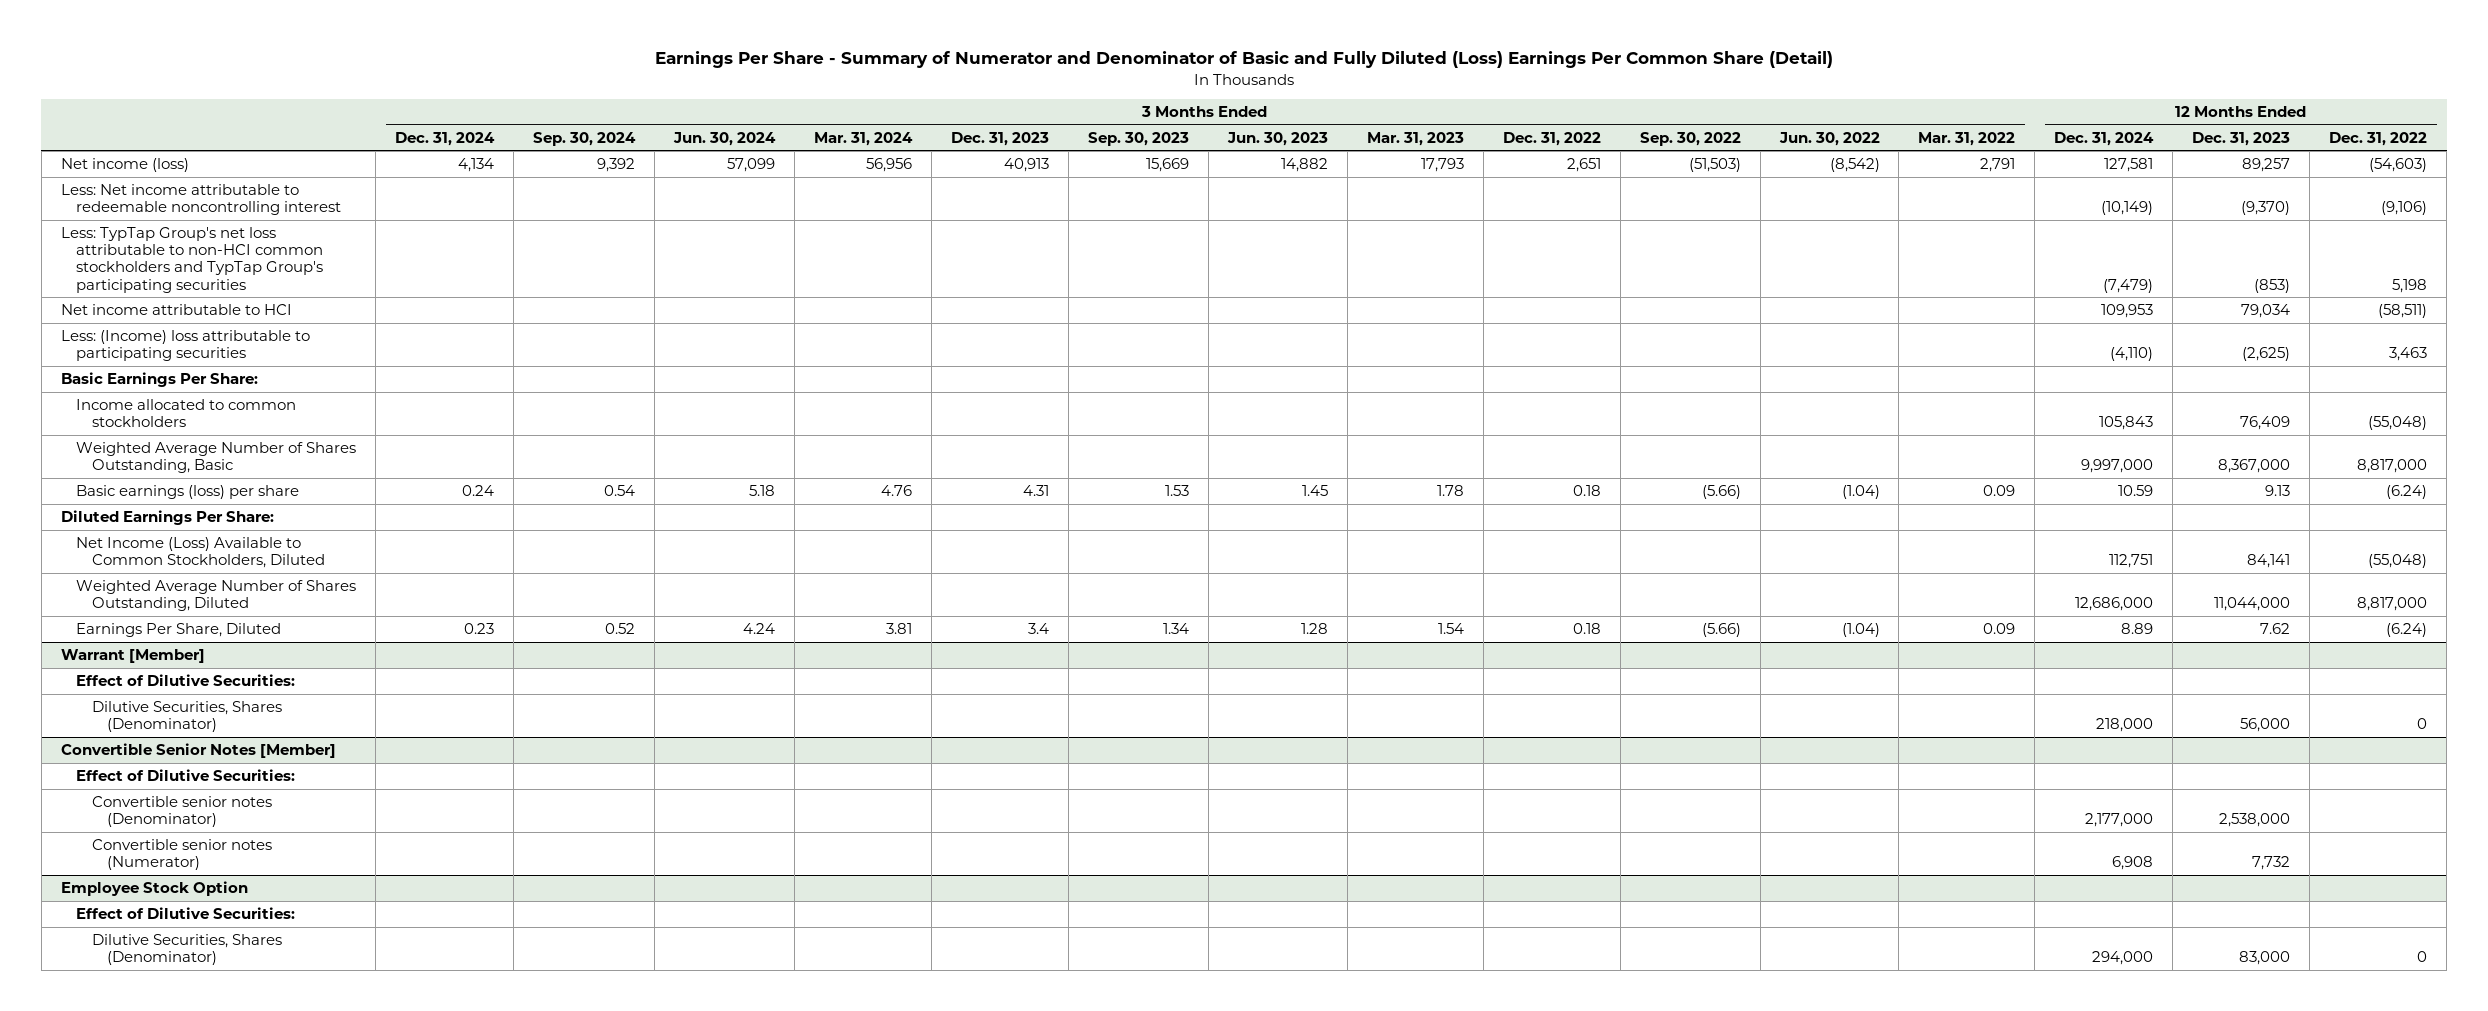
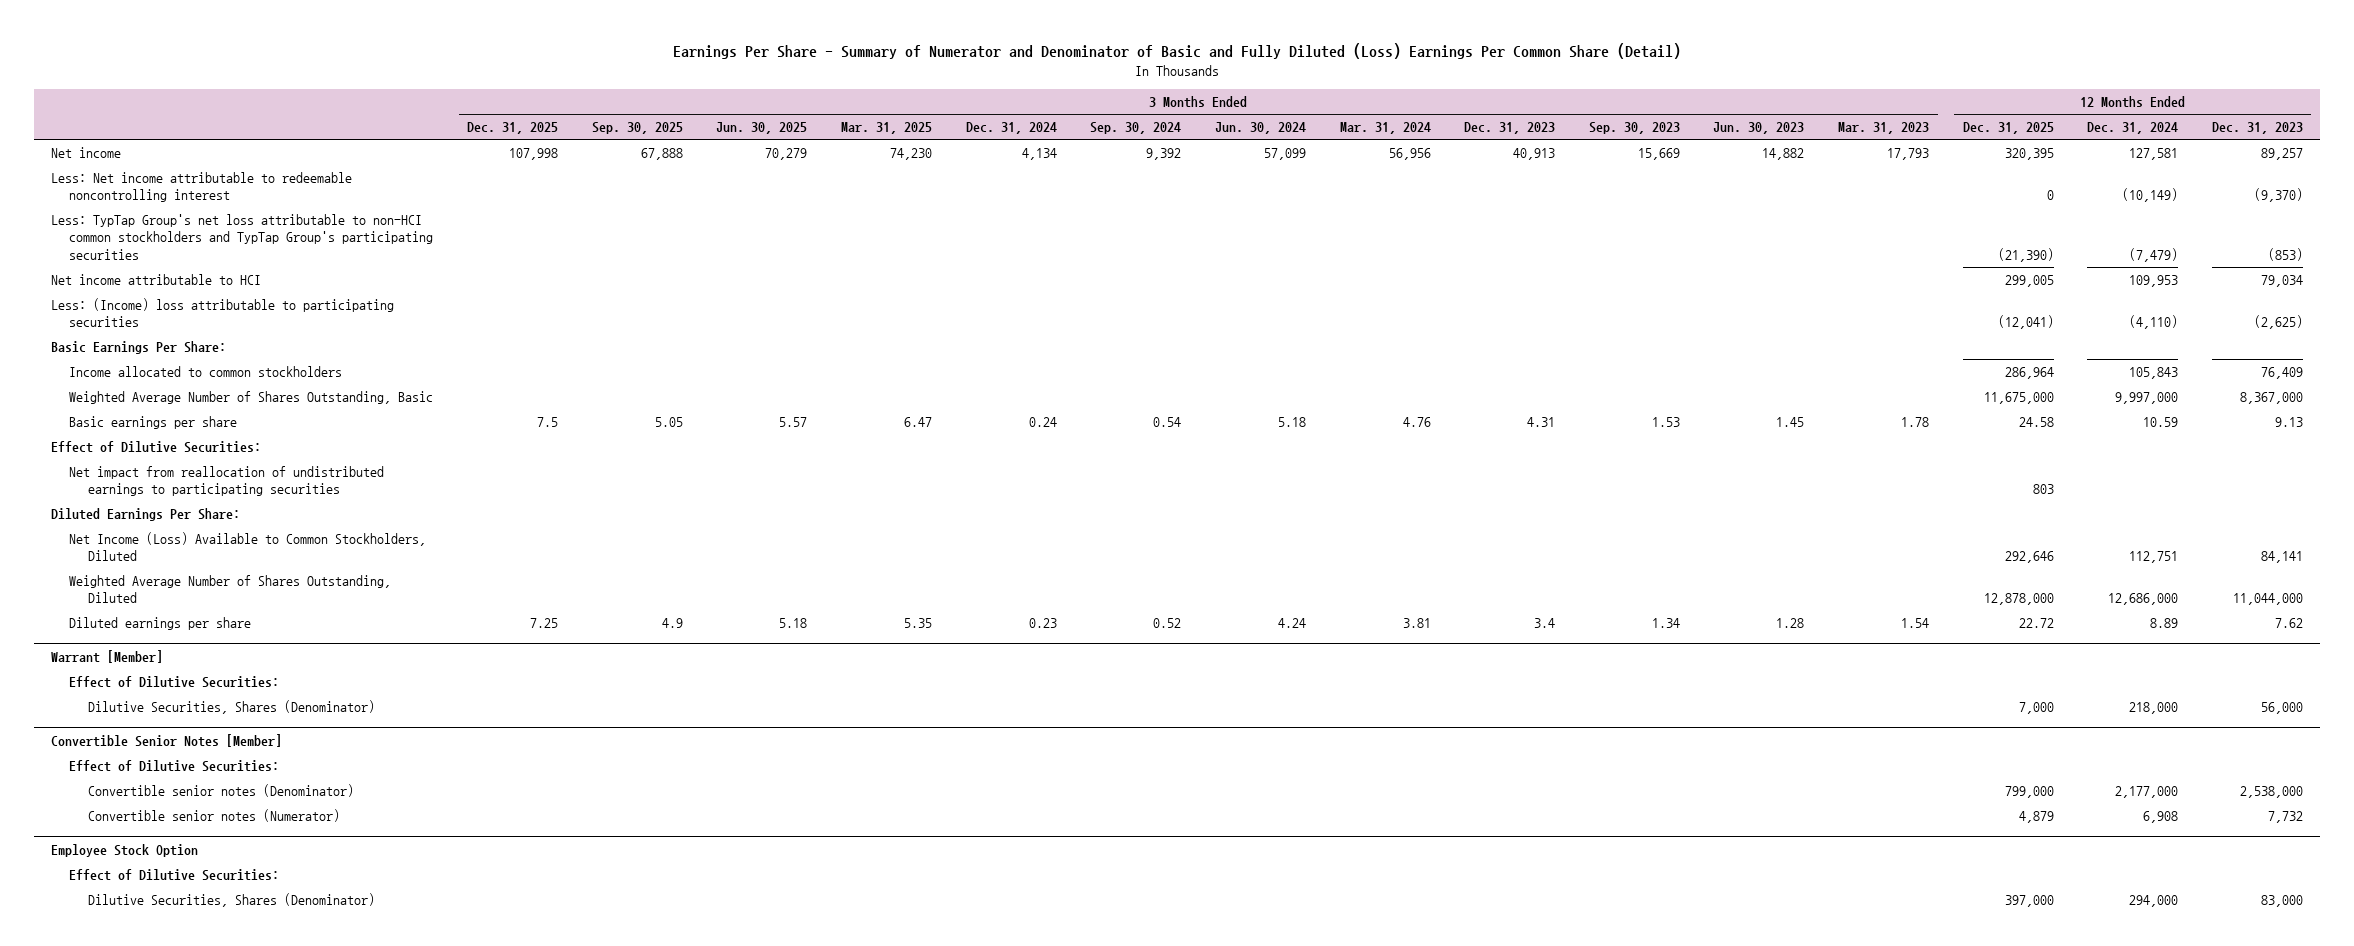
[1502,131,1601,146] Dec. 31, 2022 -> none
[1639,131,1741,146] Sep. 30, 2022 -> none
[1778,131,1880,146] Jun. 30, 2022 -> none
[1918,131,2016,146] Mar. 31, 2022 -> none
[2329,131,2428,146] Dec. 31, 2022 -> none
none -> [467,122,559,135] Dec. 31, 2025
none -> [591,122,683,135] Sep. 30, 2025
none -> [716,122,808,135] Jun. 30, 2025
none -> [841,122,933,135] Mar. 31, 2025
none -> [1962,122,2054,135] Dec. 31, 2025
[60,157,189,172] Net income (loss) -> [50,147,121,159] Net income
[76,484,300,499] Basic earnings (loss) per share -> [69,416,238,430] Basic earnings per share
none -> [50,441,261,454] Effect of Dilutive Securities:
none -> [69,466,385,497] Net impact from reallocation of undistributed earnings to participating securities
[76,622,282,637] Earnings Per Share, Diluted -> [69,617,252,631] Diluted earnings per share

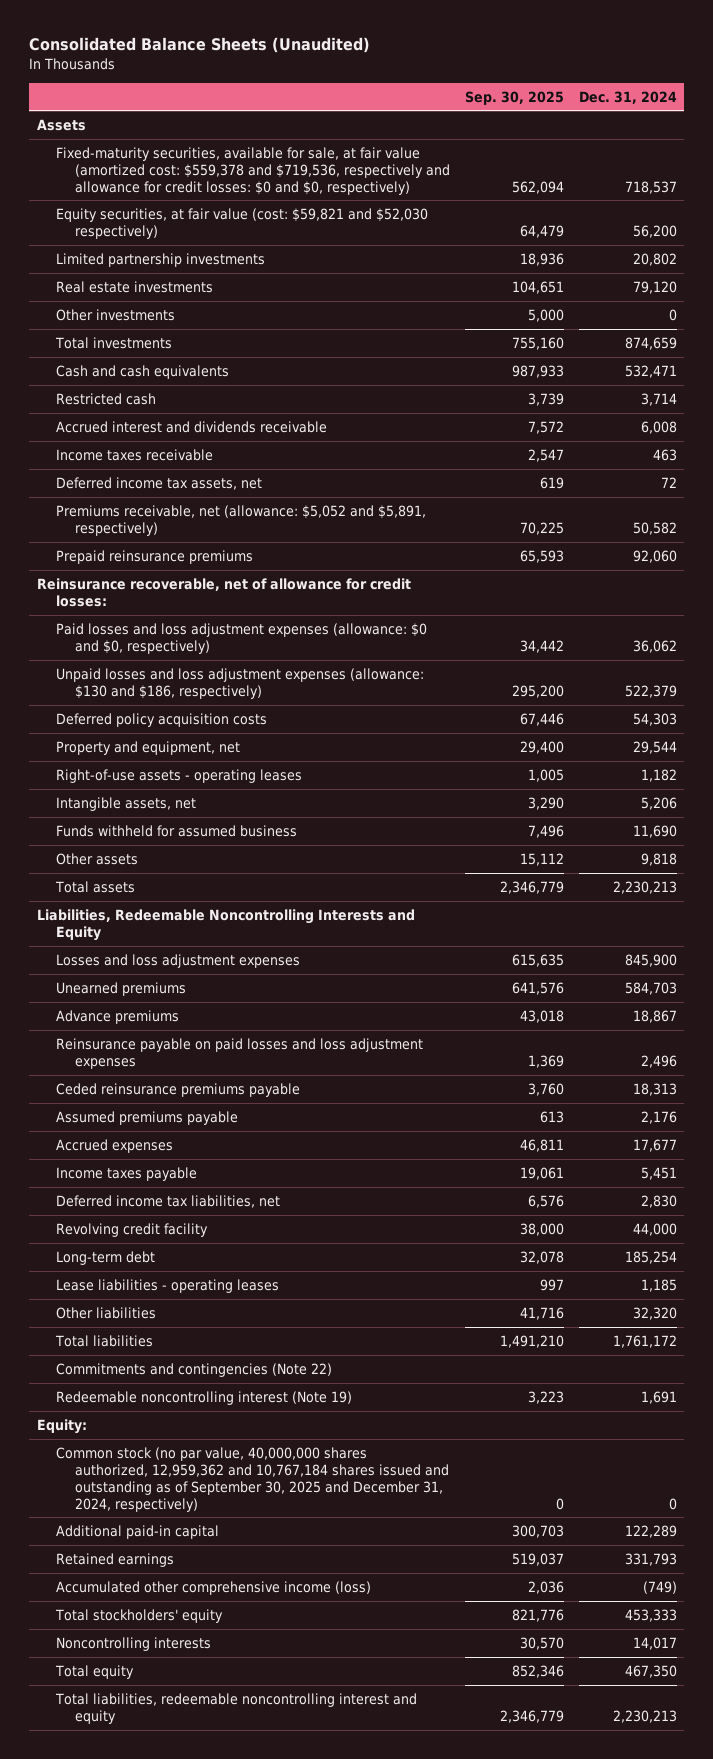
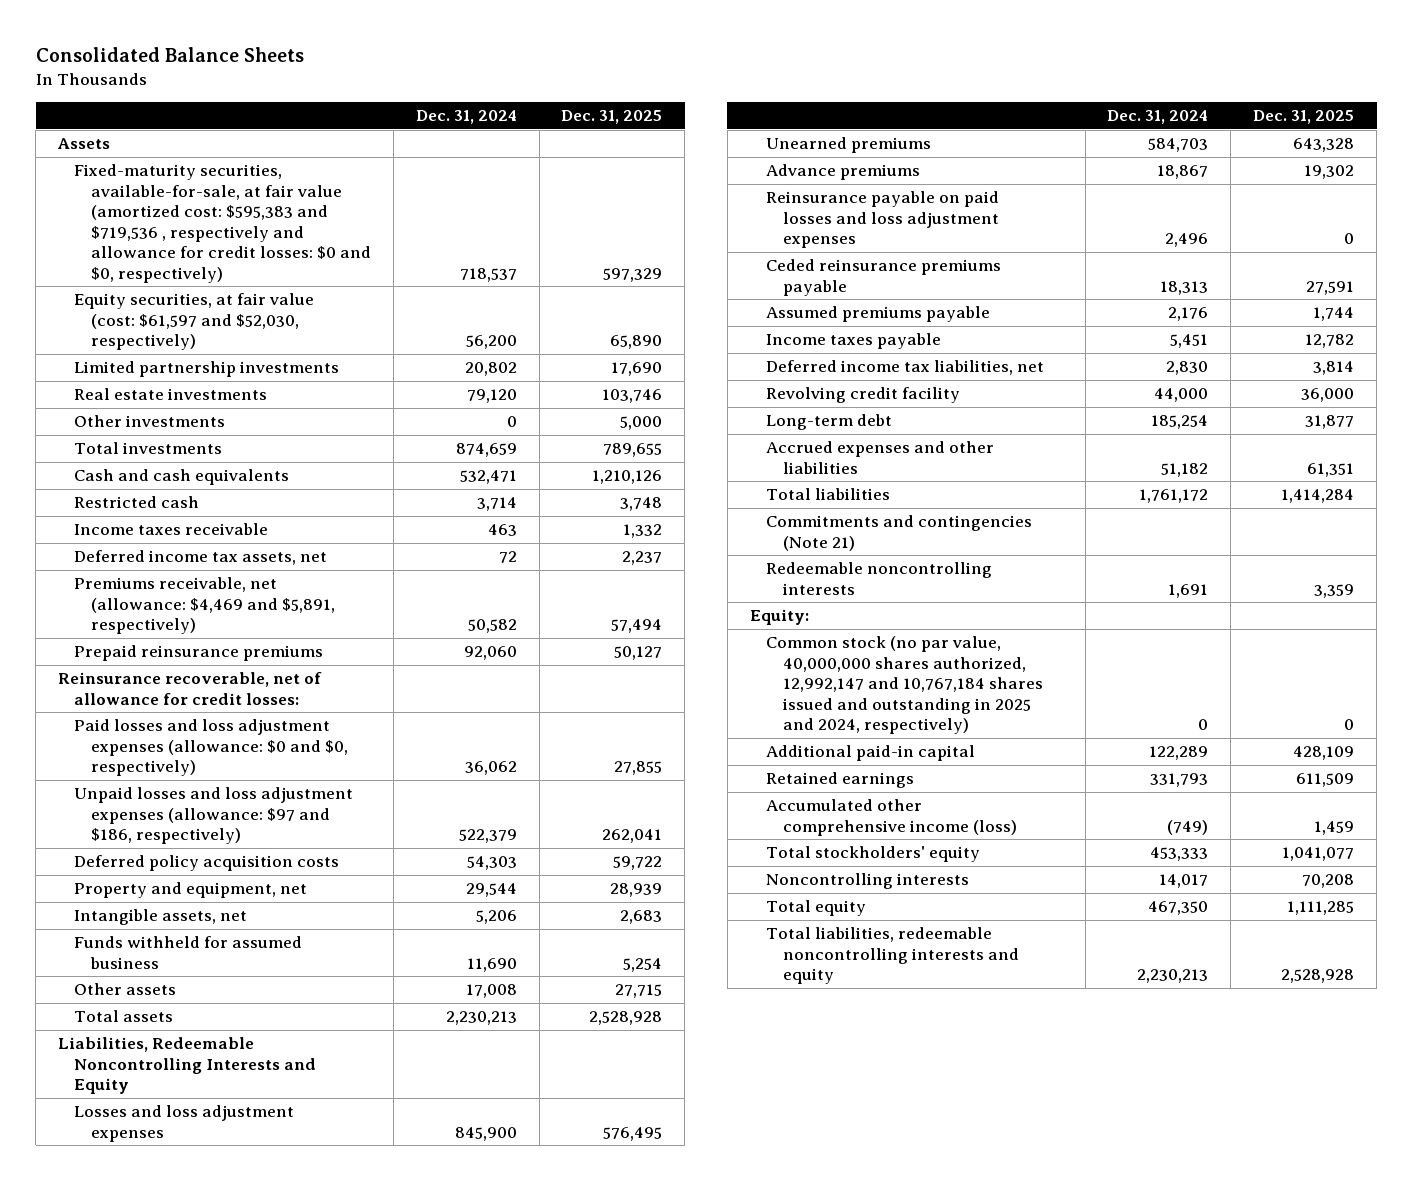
[29,37,371,54] Consolidated Balance Sheets (Unaudited) -> [35,46,304,62] Consolidated Balance Sheets
[465,90,565,105] Sep. 30, 2025 -> none
none -> [561,110,663,125] Dec. 31, 2025
[55,146,451,195] Fixed-maturity securities, available for sale, at fair value (amortized cost: $559,378 and $719,536, respectively and allowance for credit losses: $0 and $0, respectively) -> [74,164,371,283] Fixed-maturity securities, available-for-sale, at fair value (amortized cost: $595,383 and $719,536 , respectively and allowance for credit losses: $0 and $0, respectively)
[55,207,428,239] Equity securities, at fair value (cost: $59,821 and $52,030 respectively) -> [74,293,315,351] Equity securities, at fair value (cost: $61,597 and $52,030, respectively)
[55,420,327,433] Accrued interest and dividends receivable -> none
[55,504,426,536] Premiums receivable, net (allowance: $5,052 and $5,891, respectively) -> [74,577,335,635] Premiums receivable, net (allowance: $4,469 and $5,891, respectively)
[55,667,424,699] Unpaid losses and loss adjustment expenses (allowance: $130 and $186, respectively) -> [74,787,354,845] Unpaid losses and loss adjustment expenses (allowance: $97 and $186, respectively)
[55,768,302,783] Right-of-use assets - operating leases -> none
[640,852,677,866] 9,818 -> [465,984,517,999] 17,008
[55,1138,173,1153] Accrued expenses -> none
[55,1278,279,1293] Lease liabilities - operating leases -> none
[55,1306,156,1319] Other liabilities -> [766,441,995,474] Accrued expenses and other liabilities
[632,1306,677,1320] 32,320 -> [1161,462,1209,477] 51,182
[55,1362,332,1377] Commitments and contingencies (Note 22) -> [766,515,1033,551] Commitments and contingencies (Note 21)
[55,1390,352,1405] Redeemable noncontrolling interest (Note 19) -> [766,562,993,595] Redeemable noncontrolling interests
[55,1446,450,1512] Common stock (no par value, 40,000,000 shares authorized, 12,959,362 and 10,767,184 shares issued and outstanding as of September 30, 2025 and December 31, 2024, respectively) -> [766,636,1043,735] Common stock (no par value, 40,000,000 shares authorized, 12,992,147 and 10,767,184 shares issued and outstanding in 2025 and 2024, respectively)
[54,1692,417,1724] Total liabilities, redeemable noncontrolling interest and equity -> [766,927,1019,985] Total liabilities, redeemable noncontrolling interests and equity

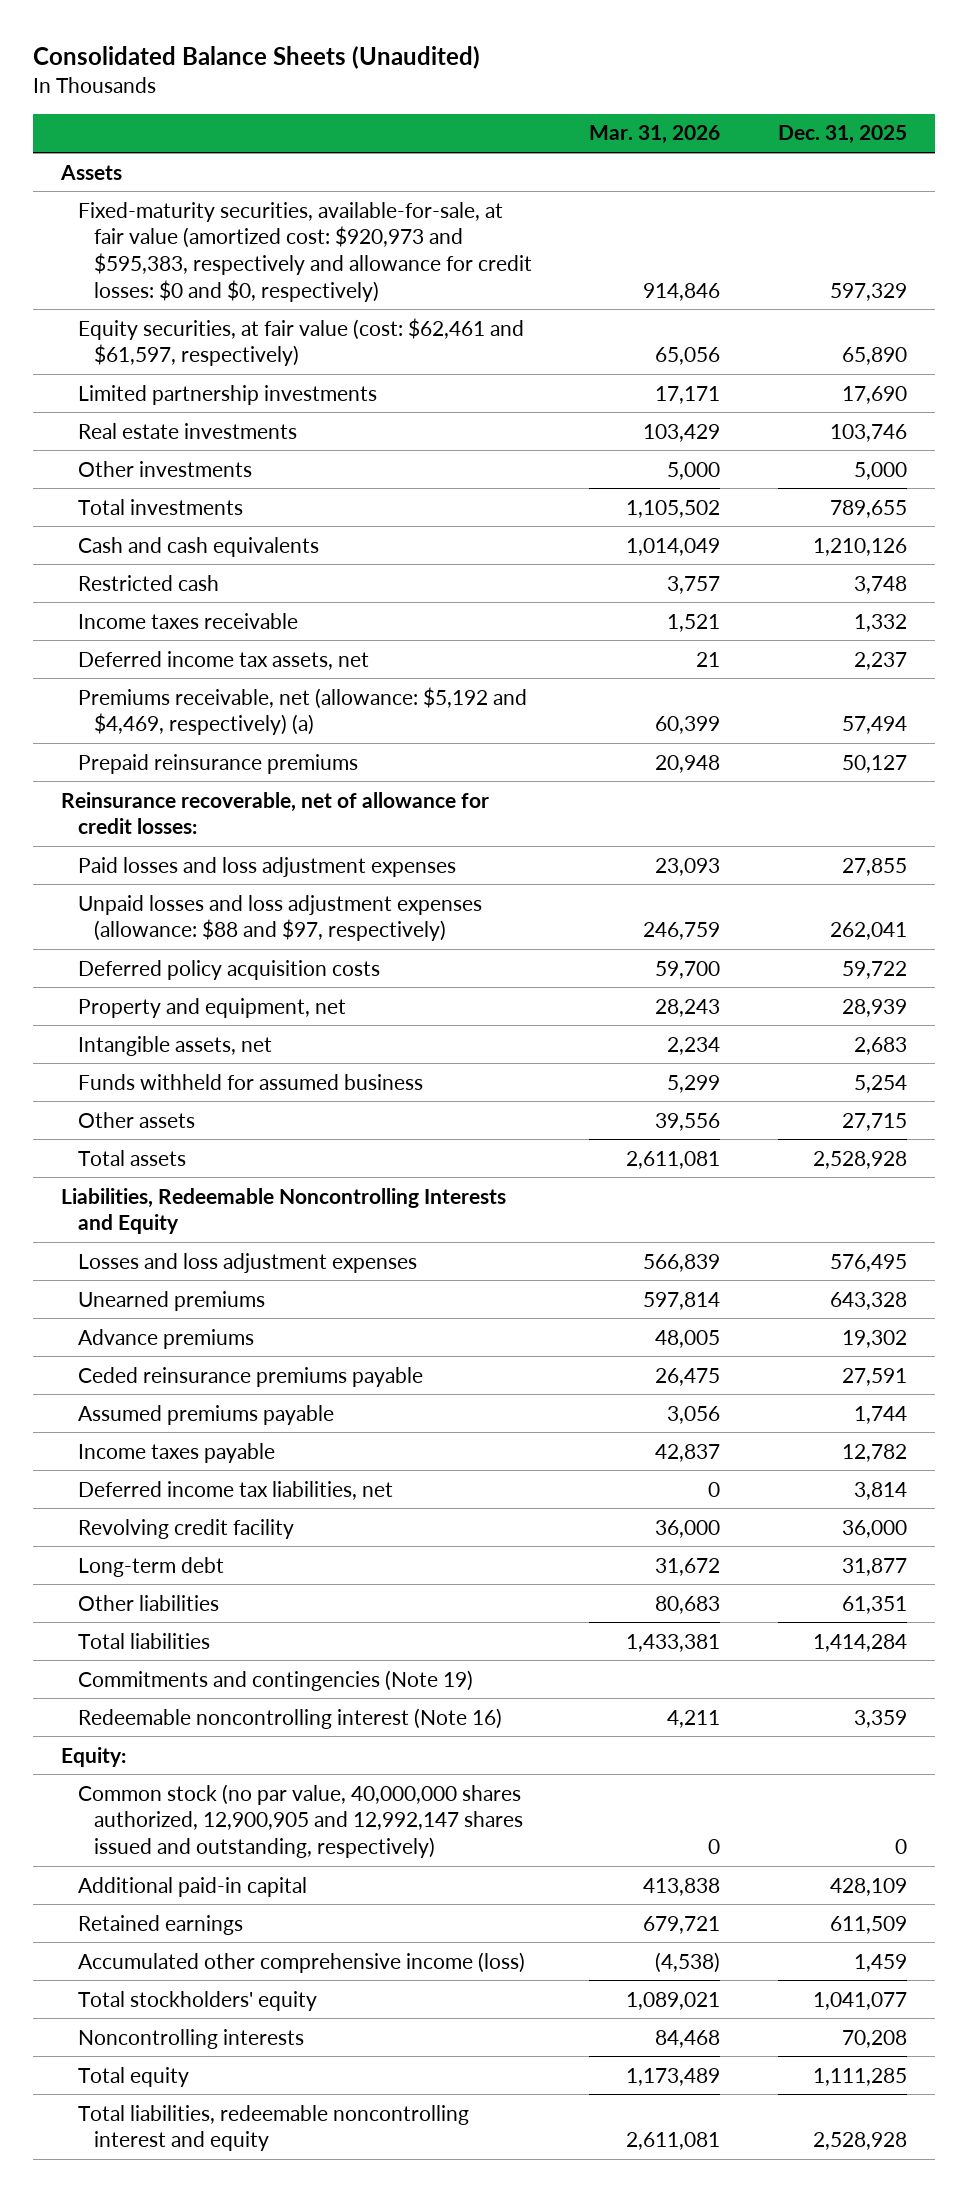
[35,46,304,62] Consolidated Balance Sheets -> [32,45,480,69] Consolidated Balance Sheets (Unaudited)
[415,110,517,125] Dec. 31, 2024 -> none
none -> [589,125,721,145] Mar. 31, 2026
[74,164,371,283] Fixed-maturity securities, available-for-sale, at fair value (amortized cost: $595,383 and $719,536 , respectively and allowance for credit losses: $0 and $0, respectively) -> [77,201,532,302] Fixed-maturity securities, available-for-sale, at fair value (amortized cost: $920,973 and $595,383, respectively and allowance for credit losses: $0 and $0, respectively)
[74,293,315,351] Equity securities, at fair value (cost: $61,597 and $52,030, respectively) -> [77,317,524,367] Equity securities, at fair value (cost: $62,461 and $61,597, respectively)
[74,577,335,635] Premiums receivable, net (allowance: $4,469 and $5,891, respectively) -> [77,686,527,736] Premiums receivable, net (allowance: $5,192 and $4,469, respectively) (a)
[74,719,348,777] Paid losses and loss adjustment expenses (allowance: $0 and $0, respectively) -> [77,856,456,877] Paid losses and loss adjustment expenses
[74,787,354,845] Unpaid losses and loss adjustment expenses (allowance: $97 and $186, respectively) -> [77,894,482,942] Unpaid losses and loss adjustment expenses (allowance: $88 and $97, respectively)
[766,191,1000,249] Reinsurance payable on paid losses and loss adjustment expenses -> none
[766,441,995,474] Accrued expenses and other liabilities -> [77,1594,219,1611] Other liabilities
[766,515,1033,551] Commitments and contingencies (Note 21) -> [77,1669,473,1691] Commitments and contingencies (Note 19)
[766,562,993,595] Redeemable noncontrolling interests -> [77,1707,502,1729] Redeemable noncontrolling interest (Note 16)
[766,636,1043,735] Common stock (no par value, 40,000,000 shares authorized, 12,992,147 and 10,767,184 shares issued and outstanding in 2025 and 2024, respectively) -> [77,1783,523,1859] Common stock (no par value, 40,000,000 shares authorized, 12,900,905 and 12,992,147 shares issued and outstanding, respectively)
[766,927,1019,985] Total liabilities, redeemable noncontrolling interests and equity -> [77,2104,469,2152] Total liabilities, redeemable noncontrolling interest and equity

